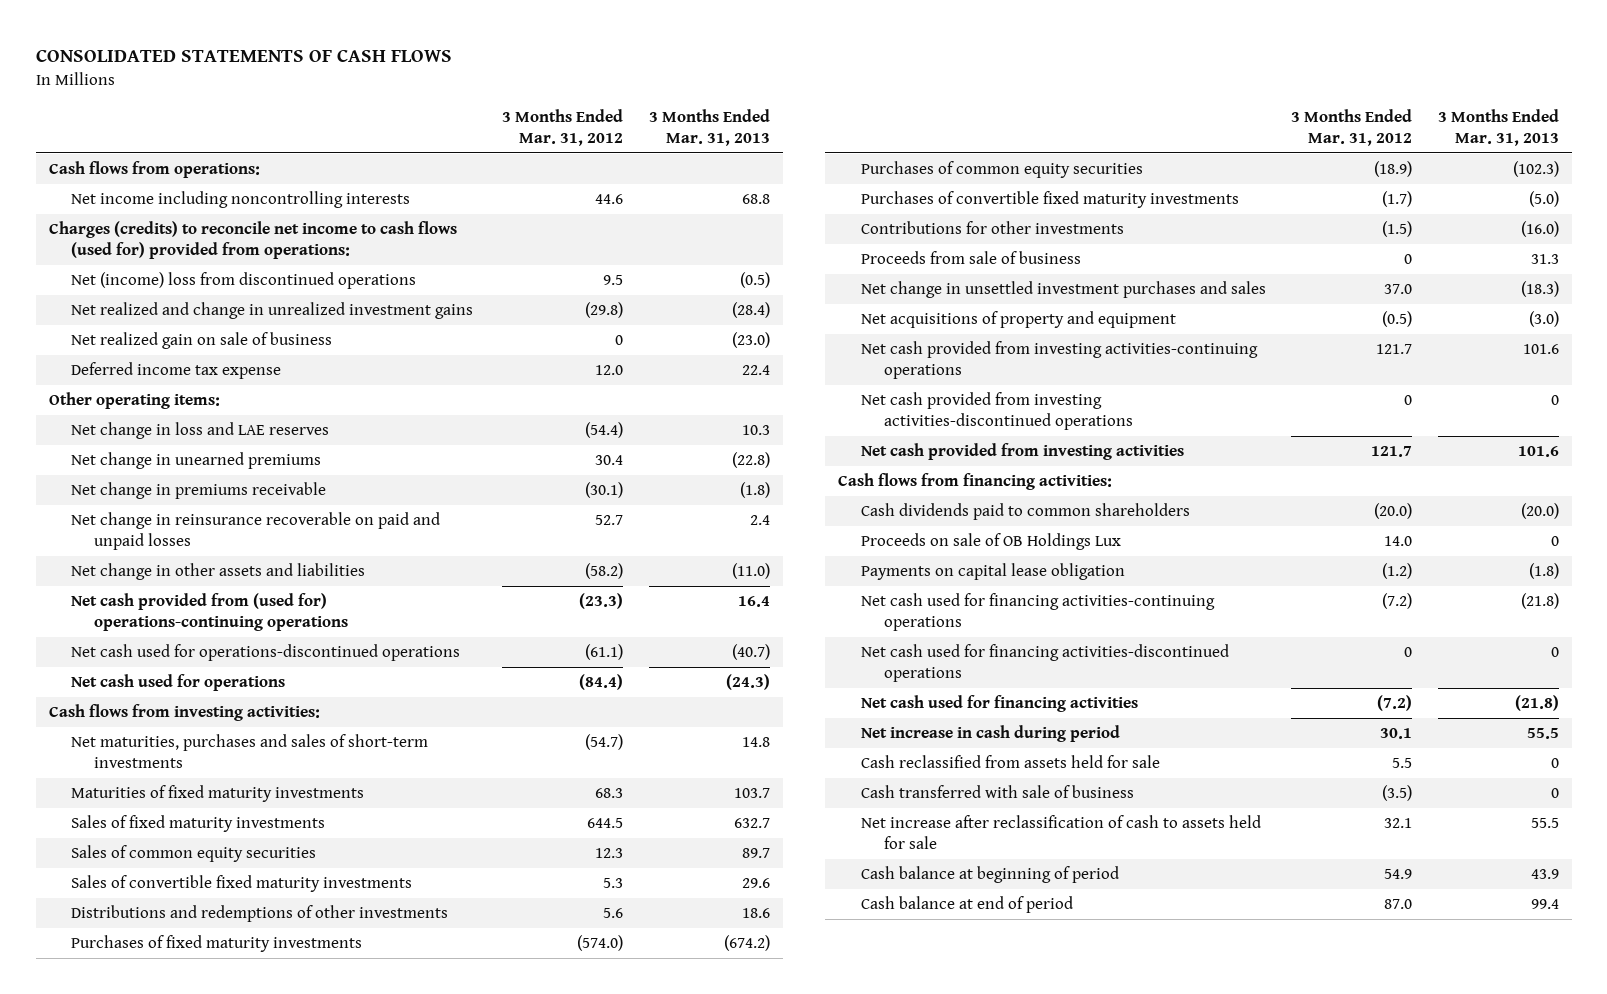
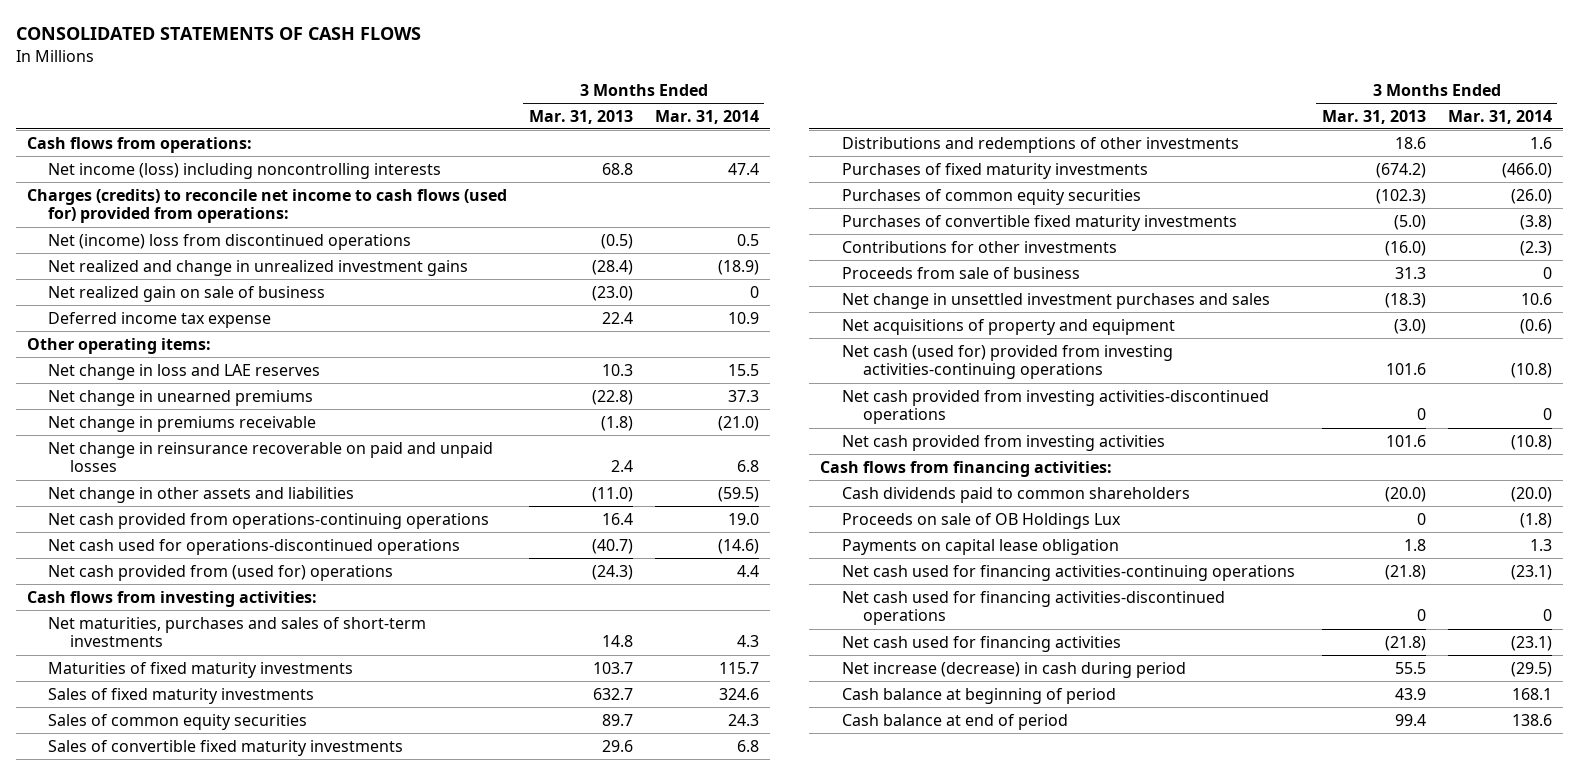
[502,108,624,146] 3 Months Ended Mar. 31, 2012 -> none
none -> [654,109,759,124] Mar. 31, 2014
[71,191,411,209] Net income including noncontrolling interests -> [48,162,442,179] Net income (loss) including noncontrolling interests
[71,593,349,632] Net cash provided from (used for) operations-continuing operations -> [48,512,490,529] Net cash provided from operations-continuing operations
[71,674,286,692] Net cash used for operations -> [48,564,394,581] Net cash provided from (used for) operations
[860,341,1258,380] Net cash provided from investing activities-continuing operations -> [841,344,1173,380] Net cash (used for) provided from investing activities-continuing operations
[1528,563,1559,580] (1.8) -> [1403,538,1426,551] 1.8
[860,755,1160,769] Cash reclassified from assets held for sale -> none
[860,785,1134,799] Cash transferred with sale of business -> none
[860,815,1261,850] Net increase after reclassification of cash to assets held for sale -> none
[860,725,1120,743] Net increase in cash during period -> [841,661,1186,678] Net increase (decrease) in cash during period

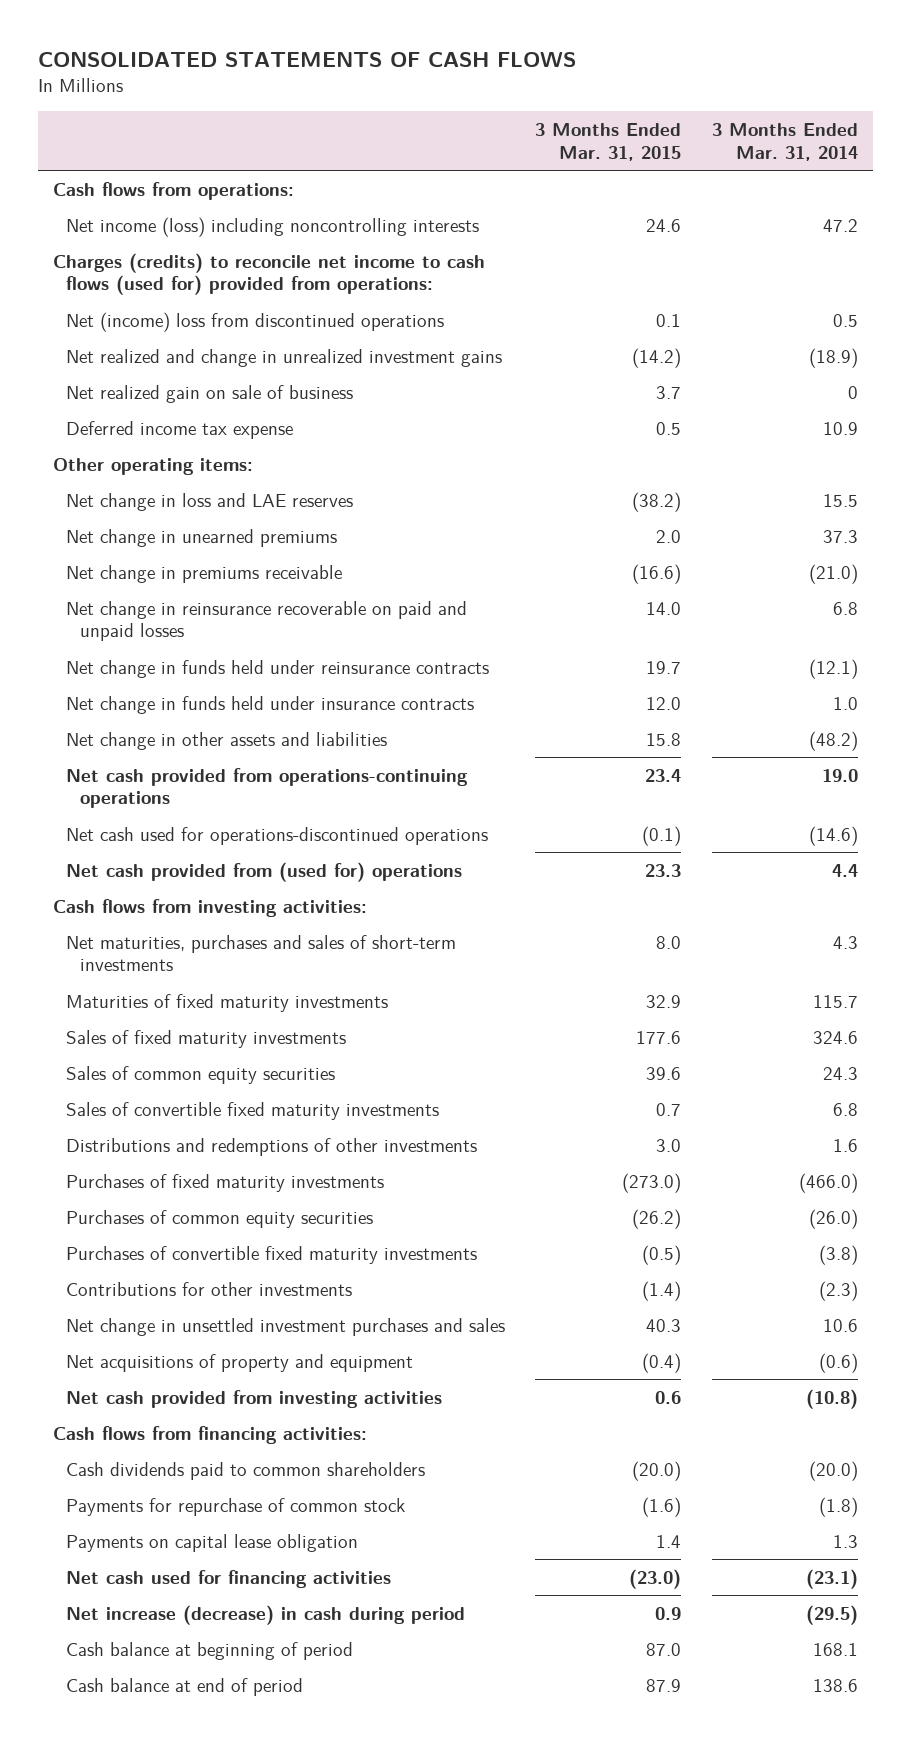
[528,109,633,124] Mar. 31, 2013 -> none
none -> [535,123,682,161] 3 Months Ended Mar. 31, 2015
[727,162,759,175] 47.4 -> [822,218,858,232] 47.2
none -> [66,659,490,678] Net change in funds held under reinsurance contracts
none -> [66,695,475,714] Net change in funds held under insurance contracts
[717,486,759,502] (59.5) -> [808,730,858,751] (48.2)
[841,266,1080,279] Proceeds from sale of business -> none
[841,344,1173,380] Net cash (used for) provided from investing activities-continuing operations -> none
[841,389,1269,425] Net cash provided from investing activities-discontinued operations -> none
[841,512,1121,529] Proceeds on sale of OB Holdings Lux -> none
none -> [66,1497,406,1516] Payments for repurchase of common stock
[841,564,1295,581] Net cash used for financing activities-continuing operations -> none
[841,590,1225,626] Net cash used for financing activities-discontinued operations -> none

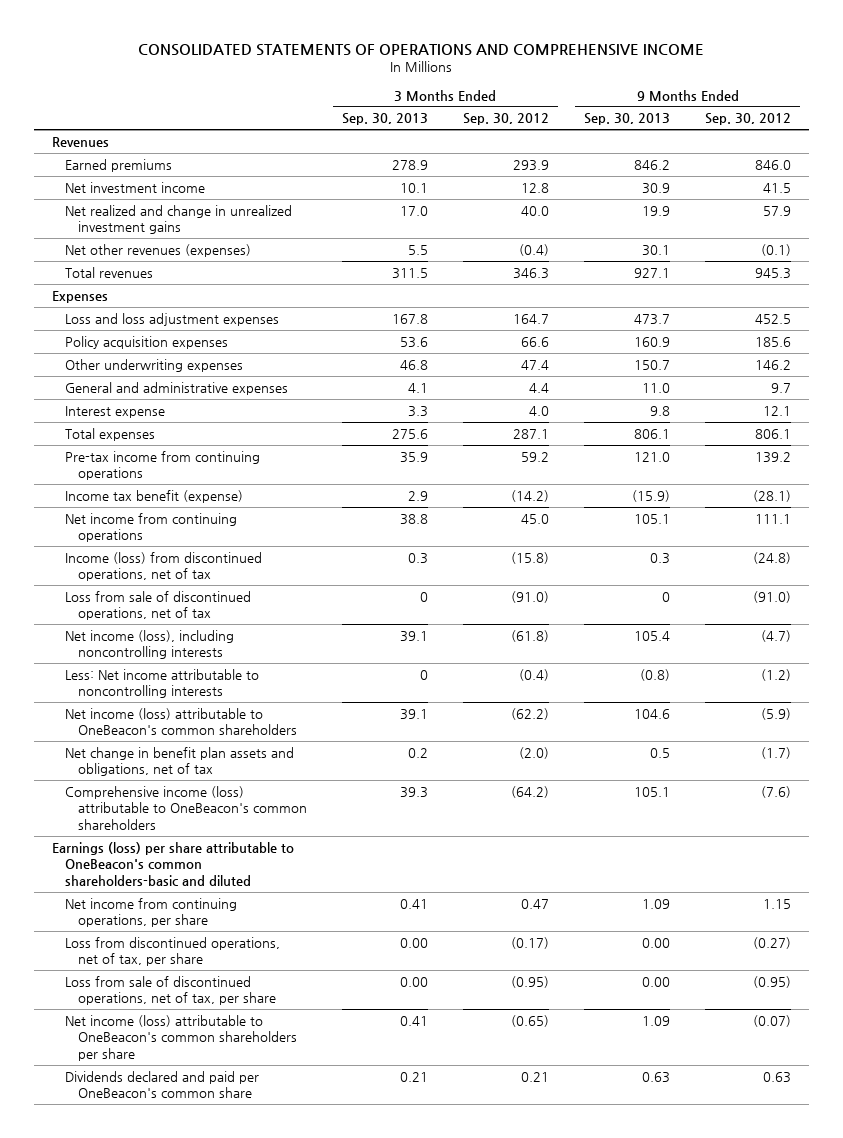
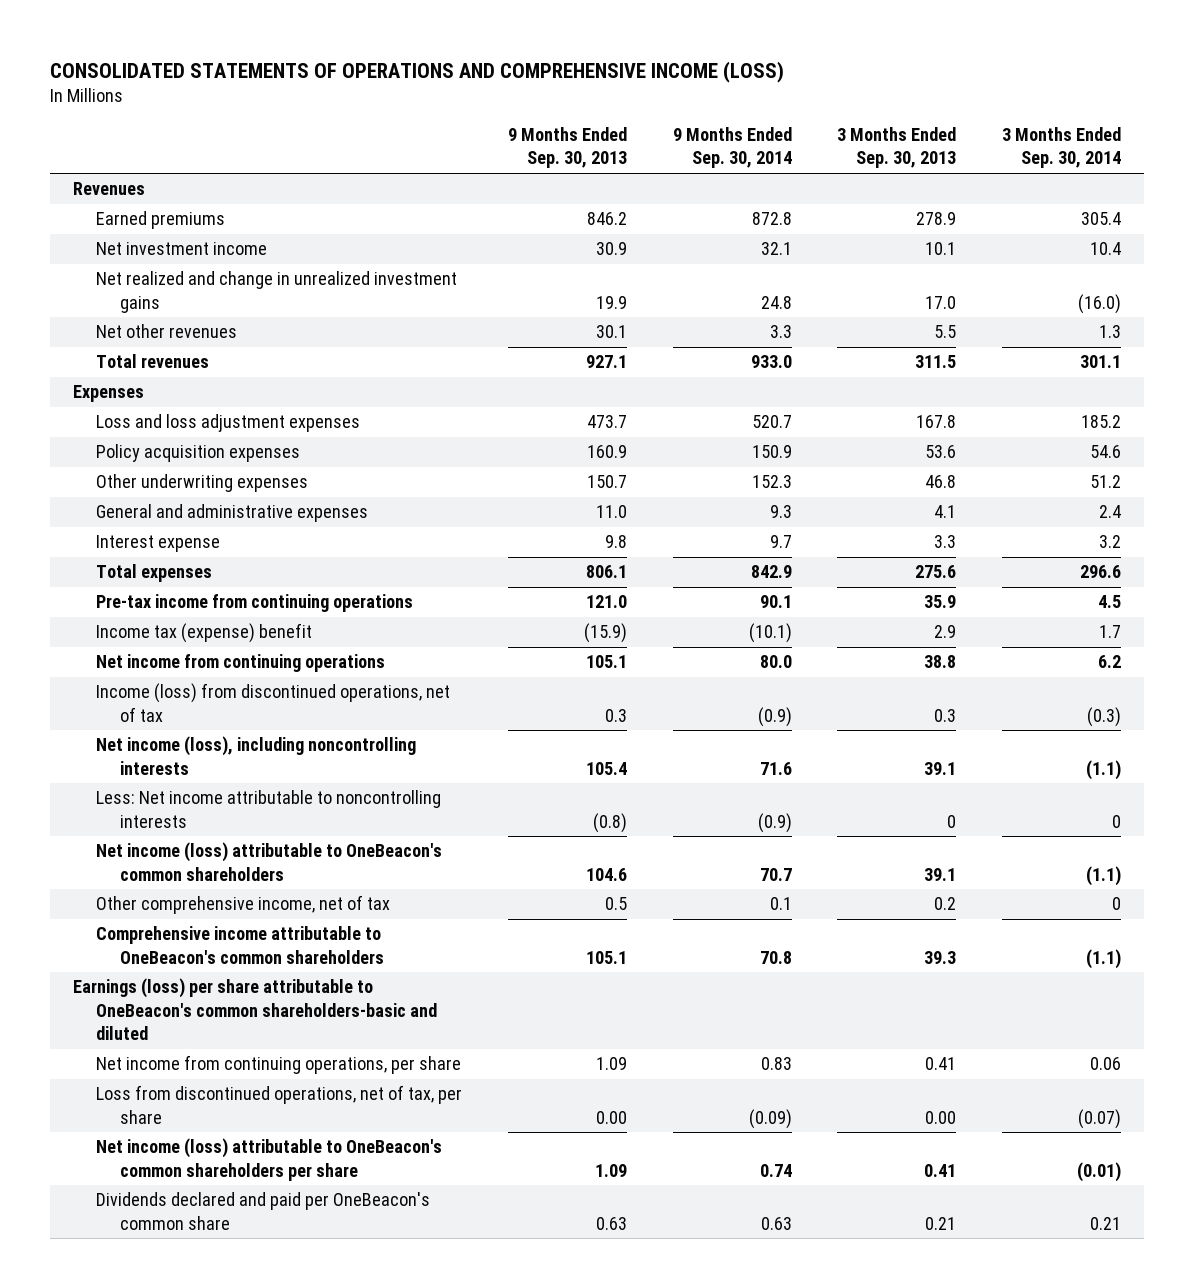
[138,43,705,56] CONSOLIDATED STATEMENTS OF OPERATIONS AND COMPREHENSIVE INCOME -> [50,60,785,83] CONSOLIDATED STATEMENTS OF OPERATIONS AND COMPREHENSIVE INCOME (LOSS)
[462,113,549,126] Sep. 30, 2012 -> none
[705,113,792,126] Sep. 30, 2012 -> none
none -> [672,127,792,169] 9 Months Ended Sep. 30, 2014
none -> [1002,127,1122,169] 3 Months Ended Sep. 30, 2014
[64,243,251,257] Net other revenues (expenses) -> [96,324,238,339] Net other revenues
[64,489,243,503] Income tax benefit (expense) -> [96,623,313,644] Income tax (expense) benefit
[64,590,251,621] Loss from sale of discontinued operations, net of tax -> none
[64,746,294,777] Net change in benefit plan assets and obligations, net of tax -> [96,895,391,915] Other comprehensive income, net of tax
[64,785,307,830] Comprehensive income (loss) attributable to OneBeacon's common shareholders -> [96,926,384,964] Comprehensive income attributable to OneBeacon's common shareholders
[64,975,276,1006] Loss from sale of discontinued operations, net of tax, per share -> none

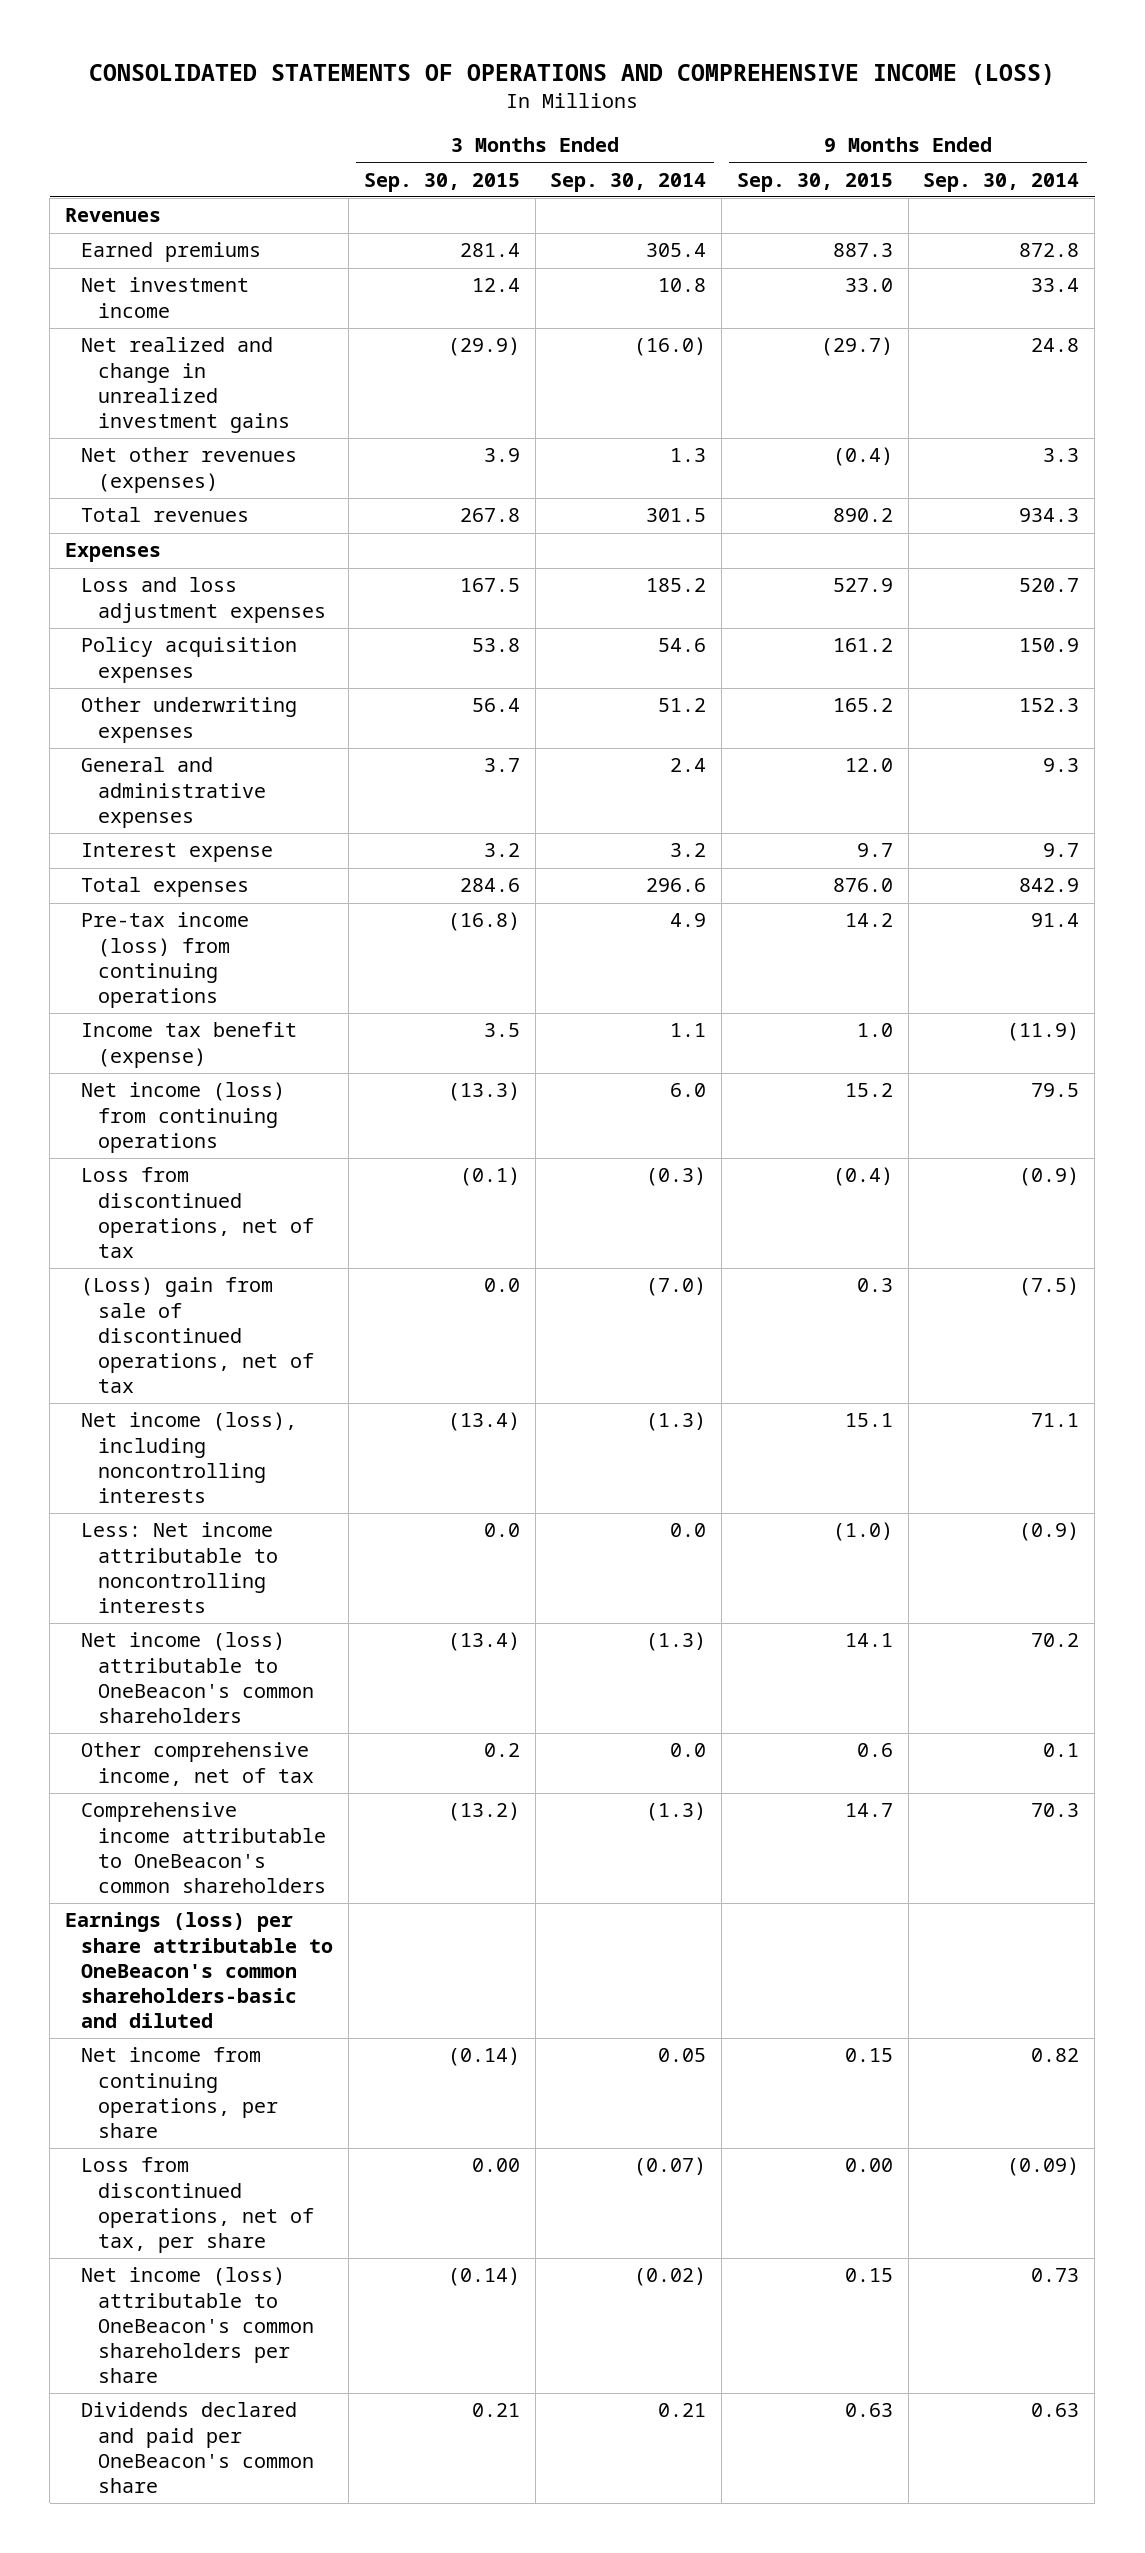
[508,127,628,169] 9 Months Ended Sep. 30, 2013 -> none
[837,127,957,169] 3 Months Ended Sep. 30, 2013 -> none
none -> [363,172,520,192] Sep. 30, 2015
none -> [736,172,893,192] Sep. 30, 2015
[760,242,792,256] 32.1 -> [1031,278,1080,293] 33.4
[1090,242,1122,256] 10.4 -> [658,278,707,293] 10.8
[96,324,238,339] Net other revenues -> [81,447,298,493] Net other revenues (expenses)
[750,355,792,369] 933.0 -> [1019,508,1080,523] 934.3
[1080,355,1122,369] 301.1 -> [646,508,707,523] 301.5
[96,594,414,613] Pre-tax income from continuing operations -> [81,912,250,1009] Pre-tax income (loss) from continuing operations
[759,595,792,609] 90.1 -> [1031,913,1080,928] 91.4
[1098,595,1122,609] 4.5 -> [670,913,707,928] 4.9
[96,623,313,644] Income tax (expense) benefit -> [81,1022,298,1068] Income tax benefit (expense)
[748,623,792,644] (10.1) -> [1007,1022,1080,1042] (11.9)
[1099,625,1122,639] 1.7 -> [670,1023,707,1038] 1.1
[96,654,386,673] Net income from continuing operations -> [81,1082,286,1153] Net income (loss) from continuing operations
[759,655,792,669] 80.0 -> [1031,1083,1080,1098] 79.5
[1098,655,1122,669] 6.2 -> [670,1083,707,1098] 6.0
[96,683,451,722] Income (loss) from discontinued operations, net of tax -> [81,1167,314,1259] Loss from discontinued operations, net of tax
none -> [81,1277,314,1394] (Loss) gain from sale of discontinued operations, net of tax
[759,761,792,775] 71.6 -> [1031,1413,1080,1428] 71.1
[1086,759,1122,780] (1.1) -> [646,1412,707,1432] (1.3)
[1112,814,1122,828] 0 -> [670,1523,707,1538] 0.0
[759,867,792,881] 70.7 -> [1031,1633,1080,1648] 70.2
[1086,865,1122,886] (1.1) -> [646,1632,707,1652] (1.3)
[1112,897,1122,911] 0 -> [670,1743,707,1758] 0.0
[759,950,792,964] 70.8 -> [1031,1803,1080,1818] 70.3
[1086,948,1122,969] (1.1) -> [646,1802,707,1822] (1.3)
[760,1057,792,1071] 0.83 -> [1031,2048,1080,2063] 0.82
[1090,1057,1122,1071] 0.06 -> [658,2048,707,2063] 0.05
[759,1163,792,1177] 0.74 -> [1031,2268,1080,2283] 0.73
[1077,1161,1122,1182] (0.01) -> [634,2267,707,2287] (0.02)

